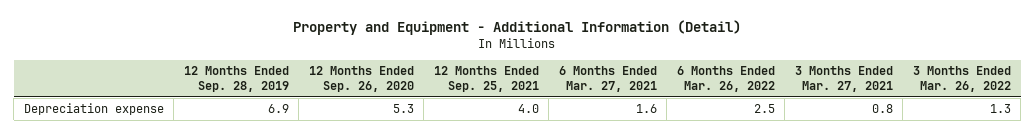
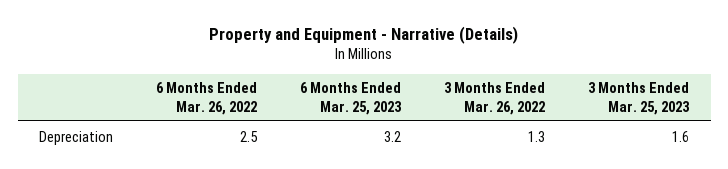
[293,20,742,36] Property and Equipment - Additional Information (Detail) -> [209,26,519,45] Property and Equipment - Narrative (Details)
[183,65,289,93] 12 Months Ended Sep. 28, 2019 -> none
[308,65,414,93] 12 Months Ended Sep. 26, 2020 -> none
[433,65,539,93] 12 Months Ended Sep. 25, 2021 -> none
[558,65,657,93] 6 Months Ended Mar. 27, 2021 -> none
[794,65,893,93] 3 Months Ended Mar. 27, 2021 -> none
none -> [300,82,403,115] 6 Months Ended Mar. 25, 2023
none -> [588,82,691,115] 3 Months Ended Mar. 25, 2023
[23,103,164,116] Depreciation expense -> [39,130,114,145] Depreciation

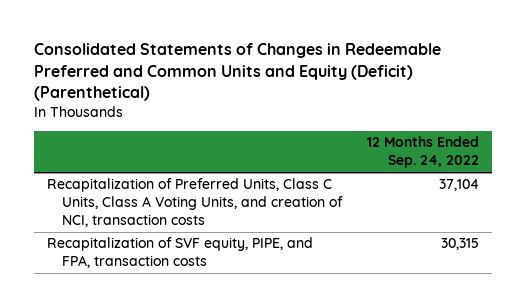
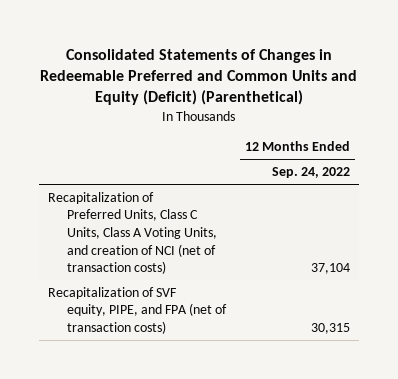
[46,178,344,228] Recapitalization of Preferred Units, Class C Units, Class A Voting Units, and creation of NCI, transaction costs -> [48,191,218,275] Recapitalization of Preferred Units, Class C Units, Class A Voting Units, and creation of NCI (net of transaction costs)
[46,237,313,269] Recapitalization of SVF equity, PIPE, and FPA, transaction costs -> [48,286,228,335] Recapitalization of SVF equity, PIPE, and FPA (net of transaction costs)

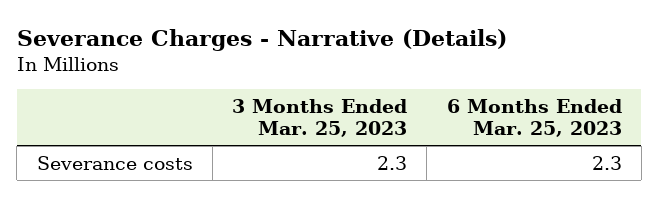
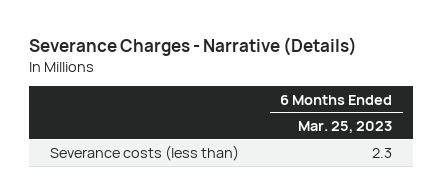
[232,98,408,138] 3 Months Ended Mar. 25, 2023 -> none
[36,155,193,170] Severance costs -> [49,145,239,162] Severance costs (less than)

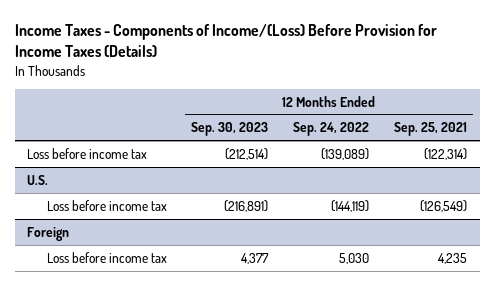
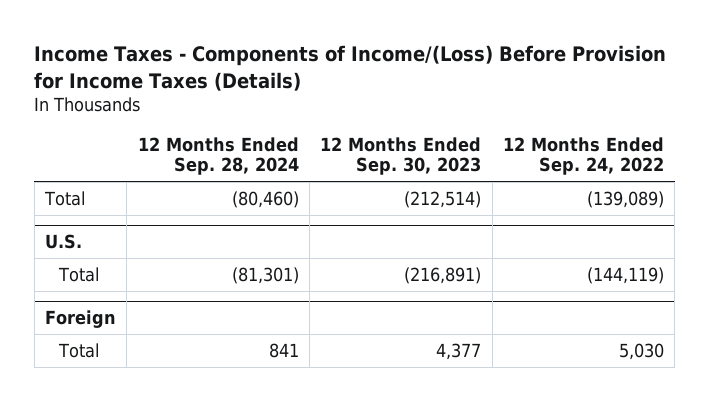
[394,122,468,137] Sep. 25, 2021 -> none
none -> [137,137,299,176] 12 Months Ended Sep. 28, 2024
[27,147,148,159] Loss before income tax -> [44,190,87,206] Total
[46,199,167,211] Loss before income tax -> [58,266,101,282] Total
[46,251,167,263] Loss before income tax -> [58,342,101,358] Total

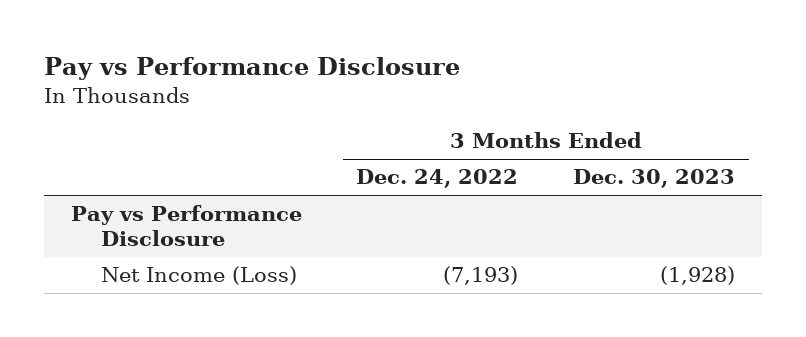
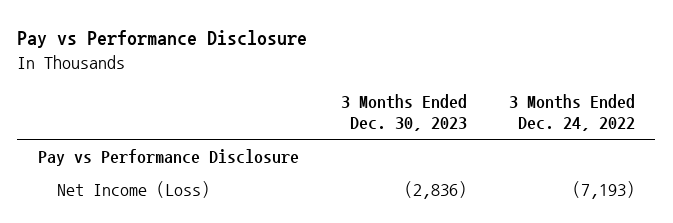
[660,266,736,286] (1,928) -> [403,181,467,200] (2,836)

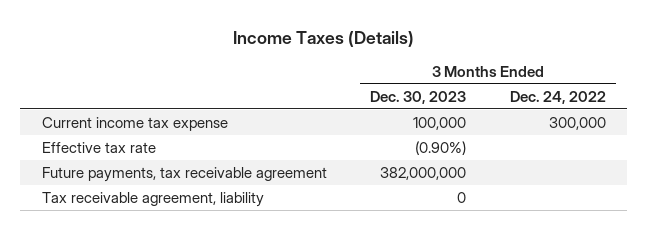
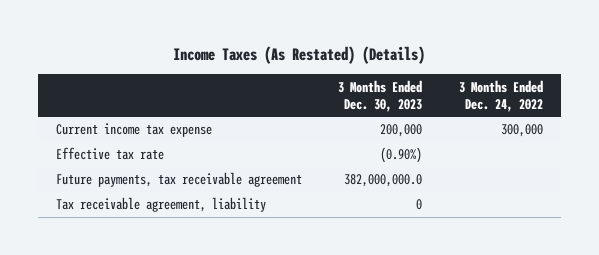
[232,31,414,48] Income Taxes (Details) -> [173,46,426,65] Income Taxes (As Restated) (Details)
[413,116,467,130] 100,000 -> [380,124,423,138] 200,000
[380,166,467,180] 382,000,000 -> [344,174,423,188] 382,000,000.0

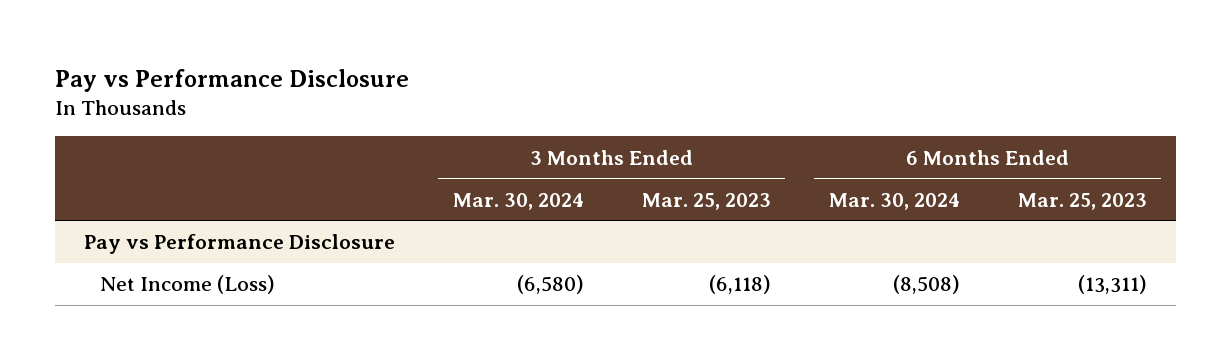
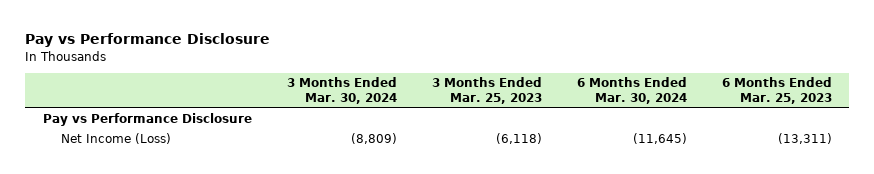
[516,275,584,295] (6,580) -> [350,133,397,145] (8,809)
[892,275,960,295] (8,508) -> [632,133,687,145] (11,645)

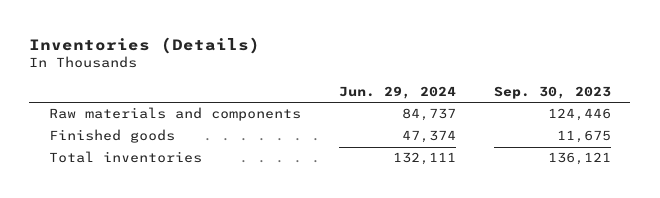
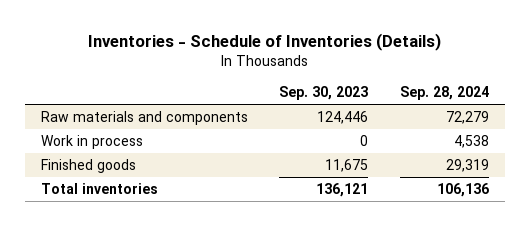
[29,36,261,54] Inventories (Details) -> [87,33,441,52] Inventories - Schedule of Inventories (Details)
[338,86,456,100] Jun. 29, 2024 -> none
none -> [400,86,490,101] Sep. 28, 2024
none -> [40,134,143,149] Work in process

